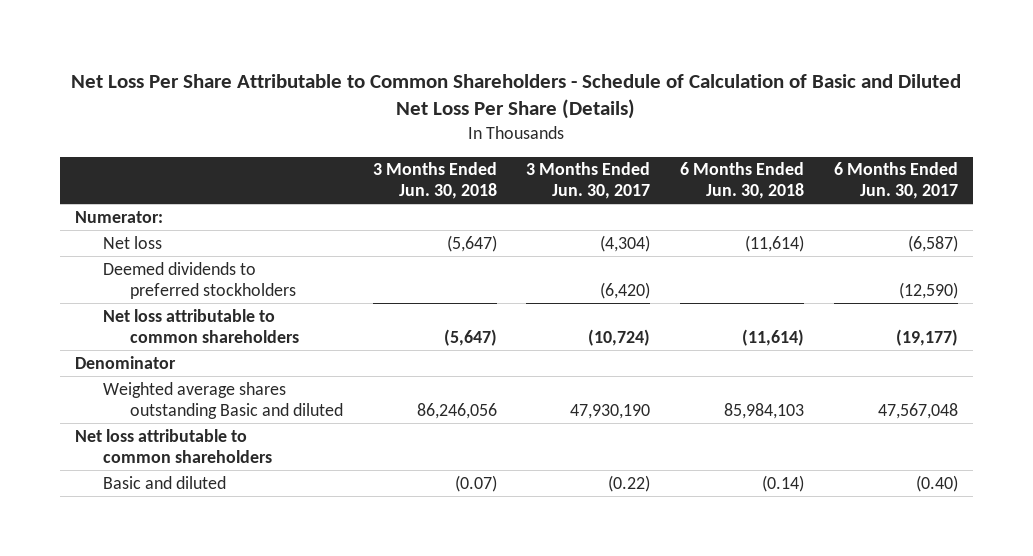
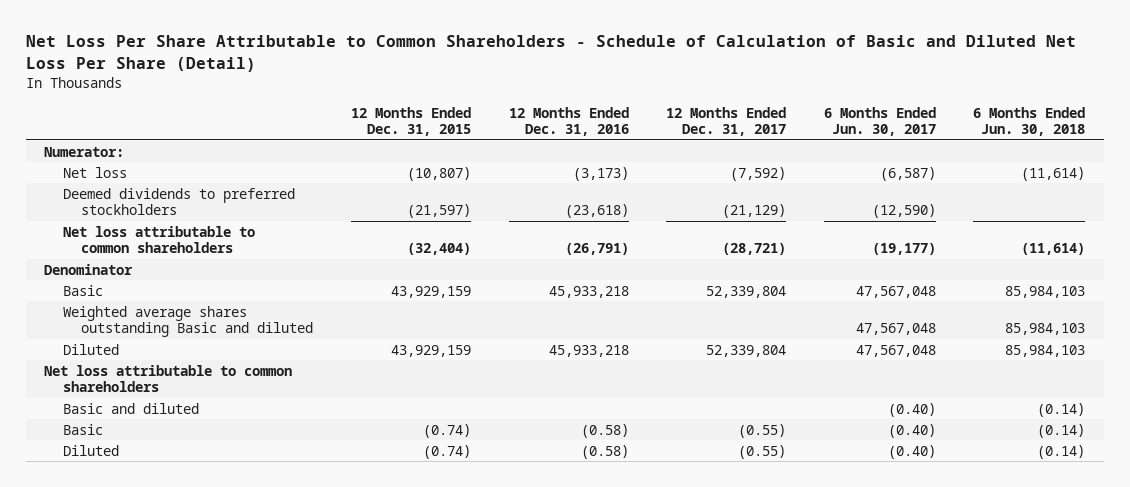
[71,73,962,120] Net Loss Per Share Attributable to Common Shareholders - Schedule of Calculation of Basic and Diluted Net Loss Per Share (Details) -> [25,35,1076,73] Net Loss Per Share Attributable to Common Shareholders - Schedule of Calculation of Basic and Diluted Net Loss Per Share (Detail)
[372,162,497,200] 3 Months Ended Jun. 30, 2018 -> none
[526,162,651,200] 3 Months Ended Jun. 30, 2017 -> none
none -> [351,106,472,137] 12 Months Ended Dec. 31, 2015
none -> [508,106,629,137] 12 Months Ended Dec. 31, 2016
none -> [666,106,787,137] 12 Months Ended Dec. 31, 2017
none -> [62,284,103,296] Basic
none -> [62,343,119,355] Diluted
none -> [62,423,103,435] Basic
none -> [62,444,119,456] Diluted

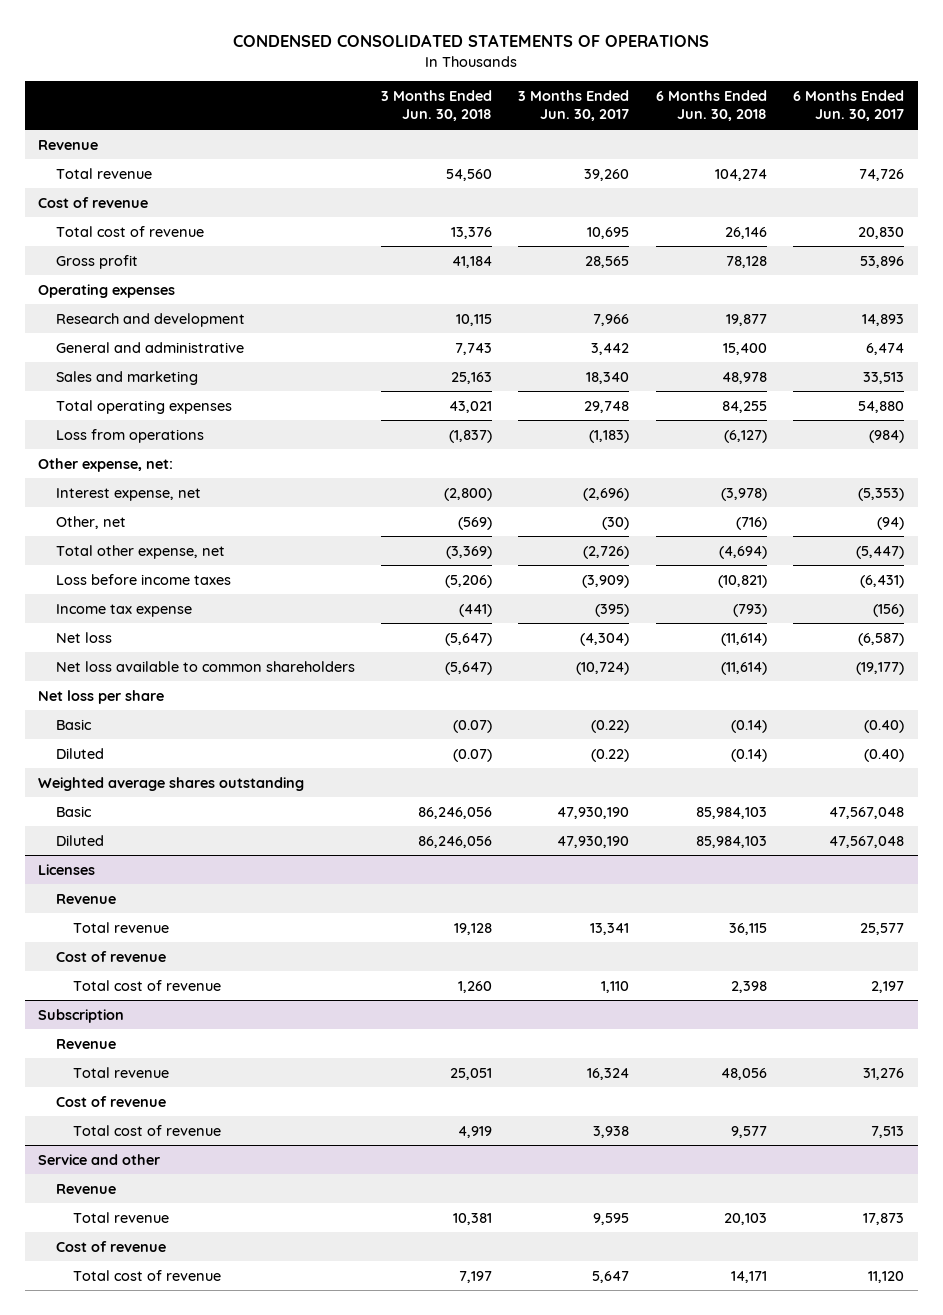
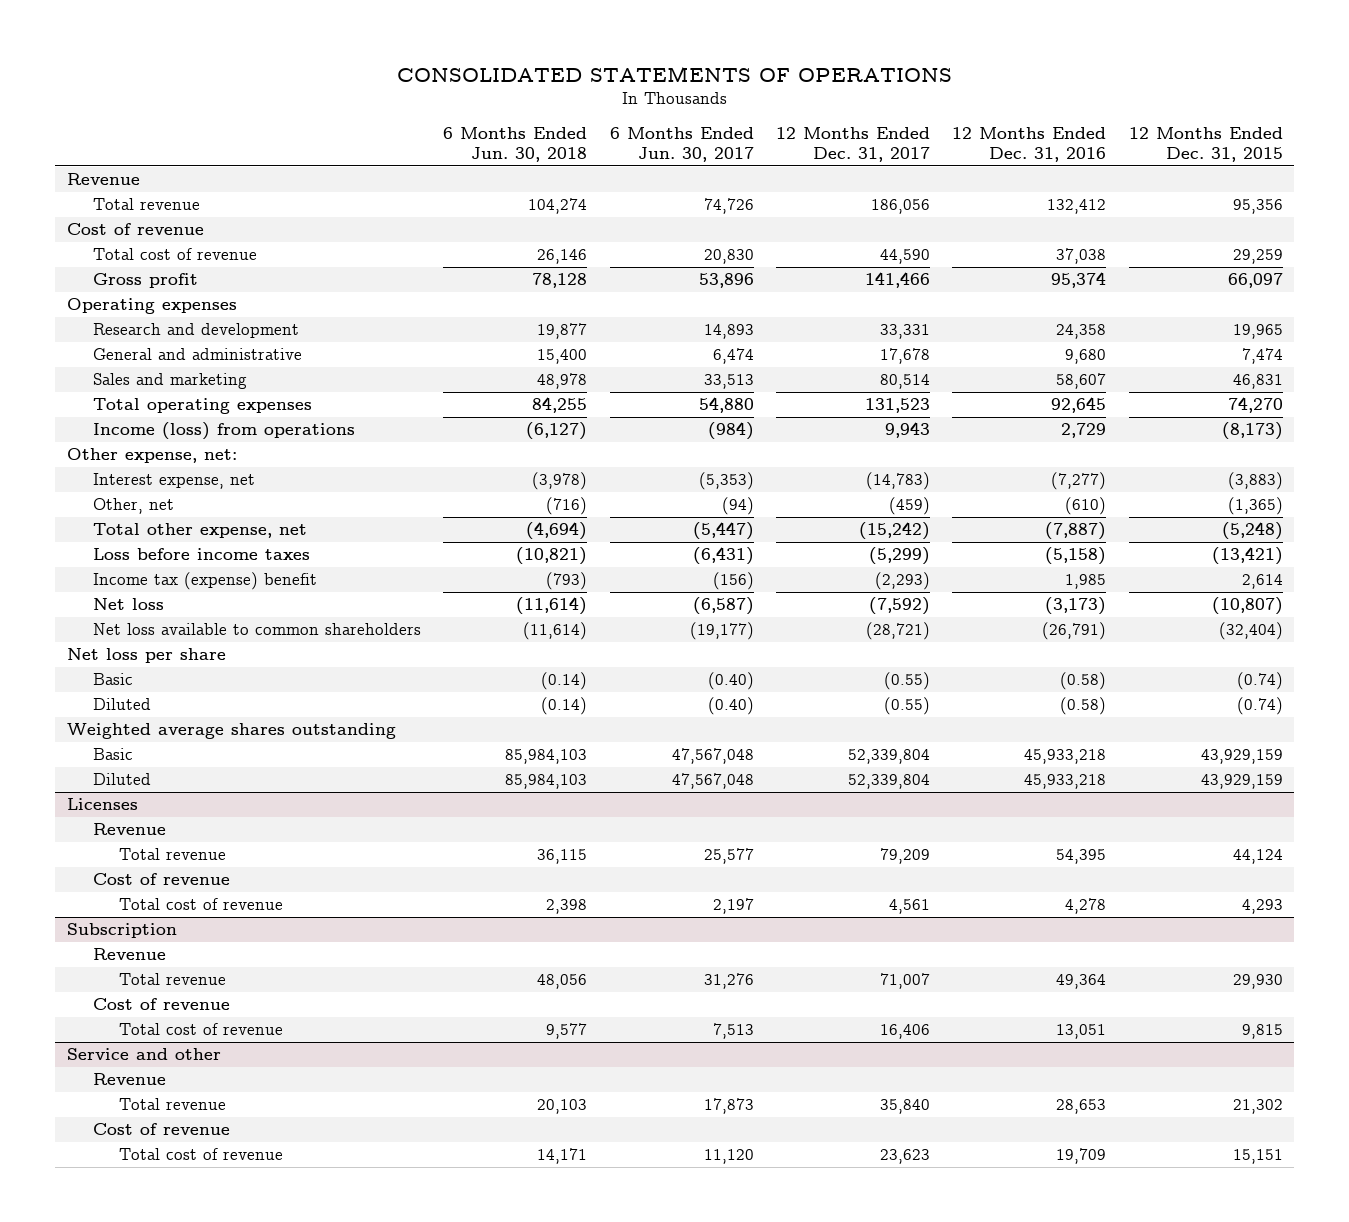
[233,34,710,48] CONDENSED CONSOLIDATED STATEMENTS OF OPERATIONS -> [396,65,952,82] CONSOLIDATED STATEMENTS OF OPERATIONS
[381,90,493,122] 3 Months Ended Jun. 30, 2018 -> none
[518,90,630,122] 3 Months Ended Jun. 30, 2017 -> none
none -> [775,127,930,163] 12 Months Ended Dec. 31, 2017
none -> [952,127,1107,163] 12 Months Ended Dec. 31, 2016
none -> [1128,127,1283,163] 12 Months Ended Dec. 31, 2015
[55,428,204,443] Loss from operations -> [92,422,355,441] Income (loss) from operations
[55,603,192,617] Income tax expense -> [92,572,317,591] Income tax (expense) benefit

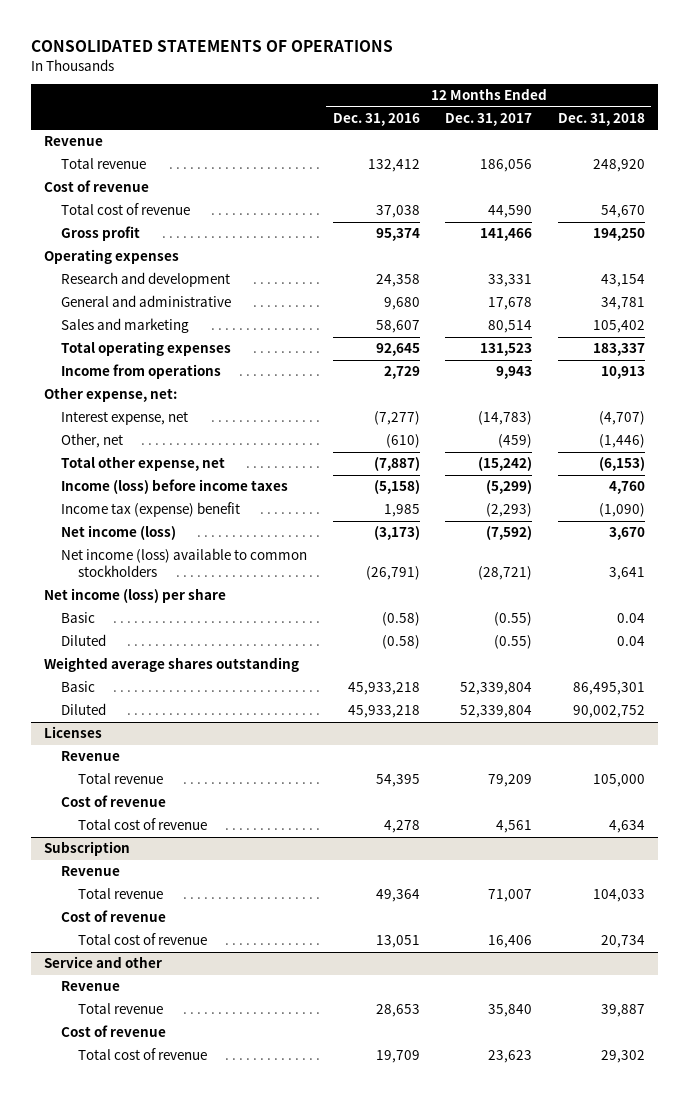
[443,127,588,163] 6 Months Ended Jun. 30, 2018 -> none
[609,127,754,163] 6 Months Ended Jun. 30, 2017 -> none
[1128,127,1283,163] 12 Months Ended Dec. 31, 2015 -> none
none -> [557,112,645,126] Dec. 31, 2018
[92,422,355,441] Income (loss) from operations -> [61,364,222,380] Income from operations
[92,548,310,561] Loss before income taxes -> [61,479,289,495] Income (loss) before income taxes
[92,598,164,611] Net loss -> [61,525,177,541] Net income (loss)
[92,623,421,636] Net loss available to common shareholders -> [61,548,308,578] Net income (loss) available to common stockholders
[66,648,226,664] Net loss per share -> [44,588,227,604] Net income (loss) per share

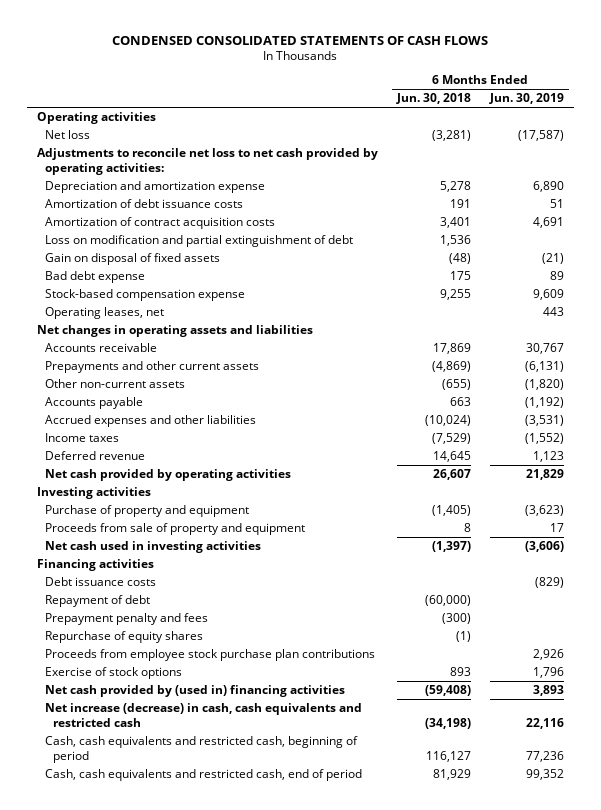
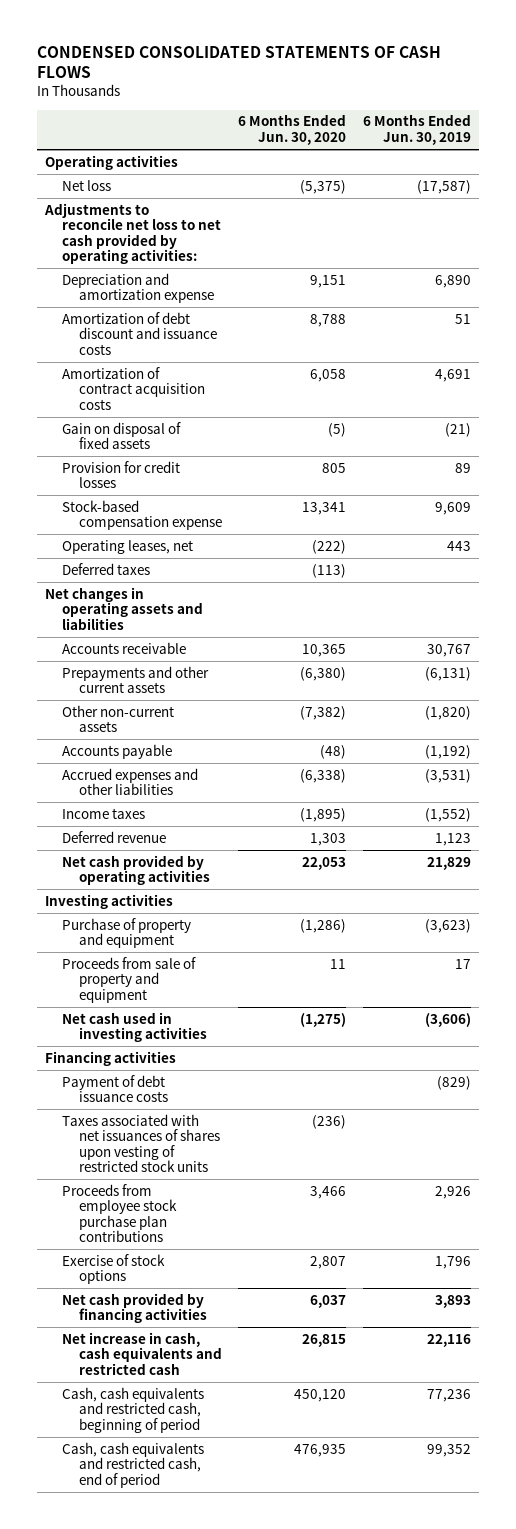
[395,93,471,105] Jun. 30, 2018 -> none
none -> [238,114,347,145] 6 Months Ended Jun. 30, 2020
[44,198,243,208] Amortization of debt issuance costs -> [62,311,218,355] Amortization of debt discount and issuance costs
[44,234,353,247] Loss on modification and partial extinguishment of debt -> none
[44,270,145,283] Bad debt expense -> [62,460,181,489] Provision for credit losses
none -> [62,562,151,575] Deferred taxes
[44,594,150,607] Repayment of debt -> none
[44,612,208,625] Prepayment penalty and fees -> none
[44,630,203,643] Repurchase of equity shares -> none
[44,576,156,586] Debt issuance costs -> [62,1074,169,1103] Payment of debt issuance costs
none -> [62,1113,221,1173] Taxes associated with net issuances of shares upon vesting of restricted stock units
[44,684,345,697] Net cash provided by (used in) financing activities -> [62,1292,208,1324] Net cash provided by financing activities
[44,702,362,727] Net increase (decrease) in cash, cash equivalents and restricted cash -> [62,1331,223,1375] Net increase in cash, cash equivalents and restricted cash

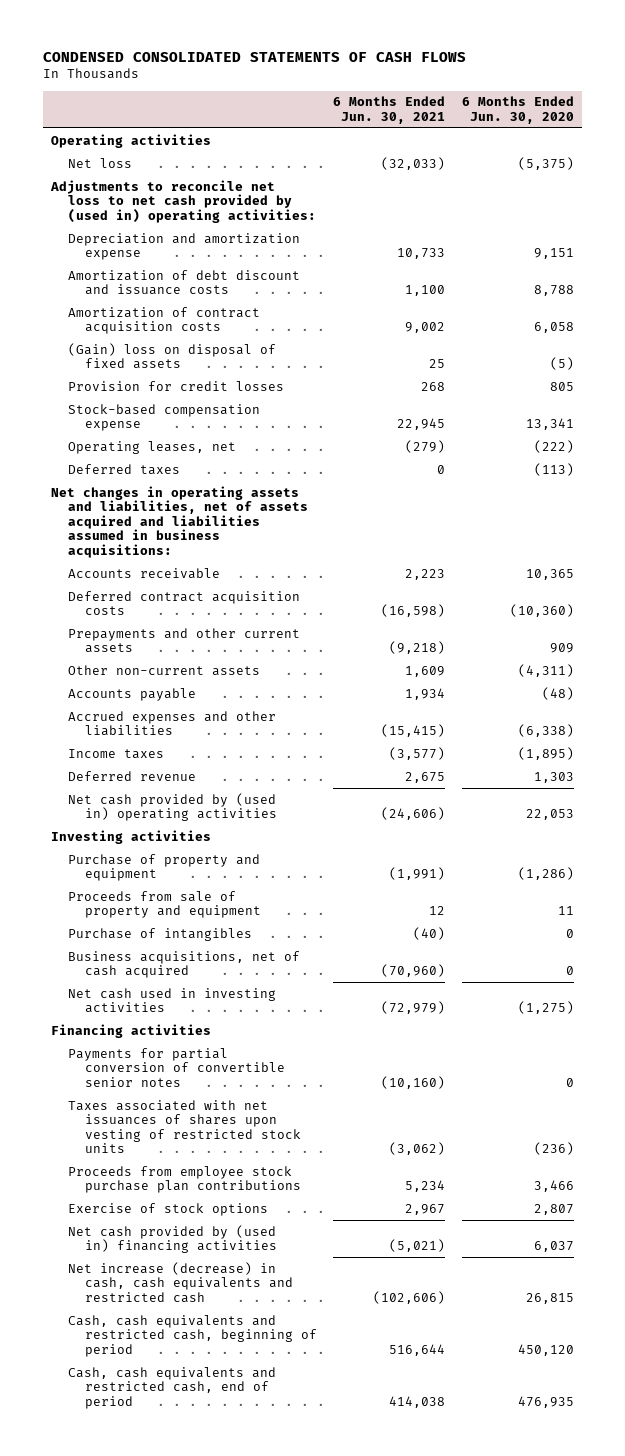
[362,114,471,145] 6 Months Ended Jun. 30, 2019 -> none
none -> [333,96,446,124] 6 Months Ended Jun. 30, 2021
[44,202,222,265] Adjustments to reconcile net loss to net cash provided by operating activities: -> [49,179,317,223] Adjustments to reconcile net loss to net cash provided by (used in) operating activities:
[62,421,182,450] Gain on disposal of fixed assets -> [68,342,277,370] (Gain) loss on disposal of fixed assets
[45,586,204,630] Net changes in operating assets and liabilities -> [50,485,309,558] Net changes in operating assets and liabilities, net of assets acquired and liabilities assumed in business acquisitions:
none -> [68,590,301,616] Deferred contract acquisition costs
[300,666,347,681] (6,380) -> [549,643,574,654] 909
[300,705,347,720] (7,382) -> [517,663,574,677] (4,311)
[62,854,211,886] Net cash provided by operating activities -> [68,792,278,822] Net cash provided by (used in) operating activities
none -> [68,927,253,941] Purchase of intangibles
none -> [68,950,301,979] Business acquisitions, net of cash acquired
[62,1074,169,1103] Payment of debt issuance costs -> none
none -> [68,1047,286,1087] Payments for partial conversion of convertible senior notes
[62,1292,208,1324] Net cash provided by financing activities -> [68,1224,278,1254] Net cash provided by (used in) financing activities
[62,1331,223,1375] Net increase in cash, cash equivalents and restricted cash -> [68,1261,294,1303] Net increase (decrease) in cash, cash equivalents and restricted cash

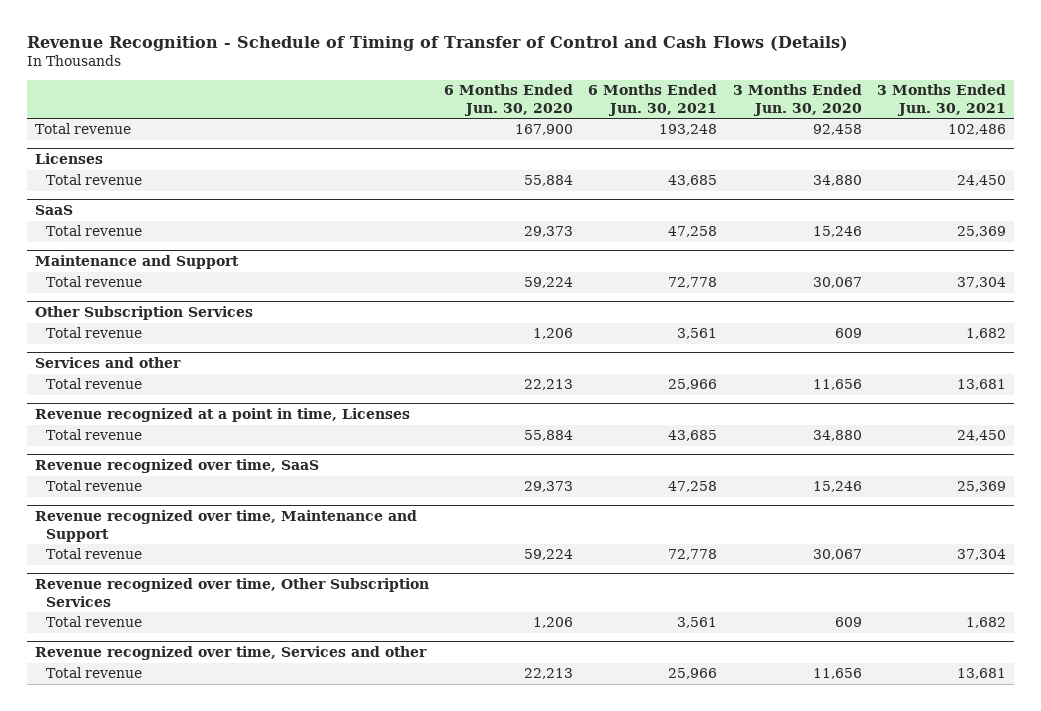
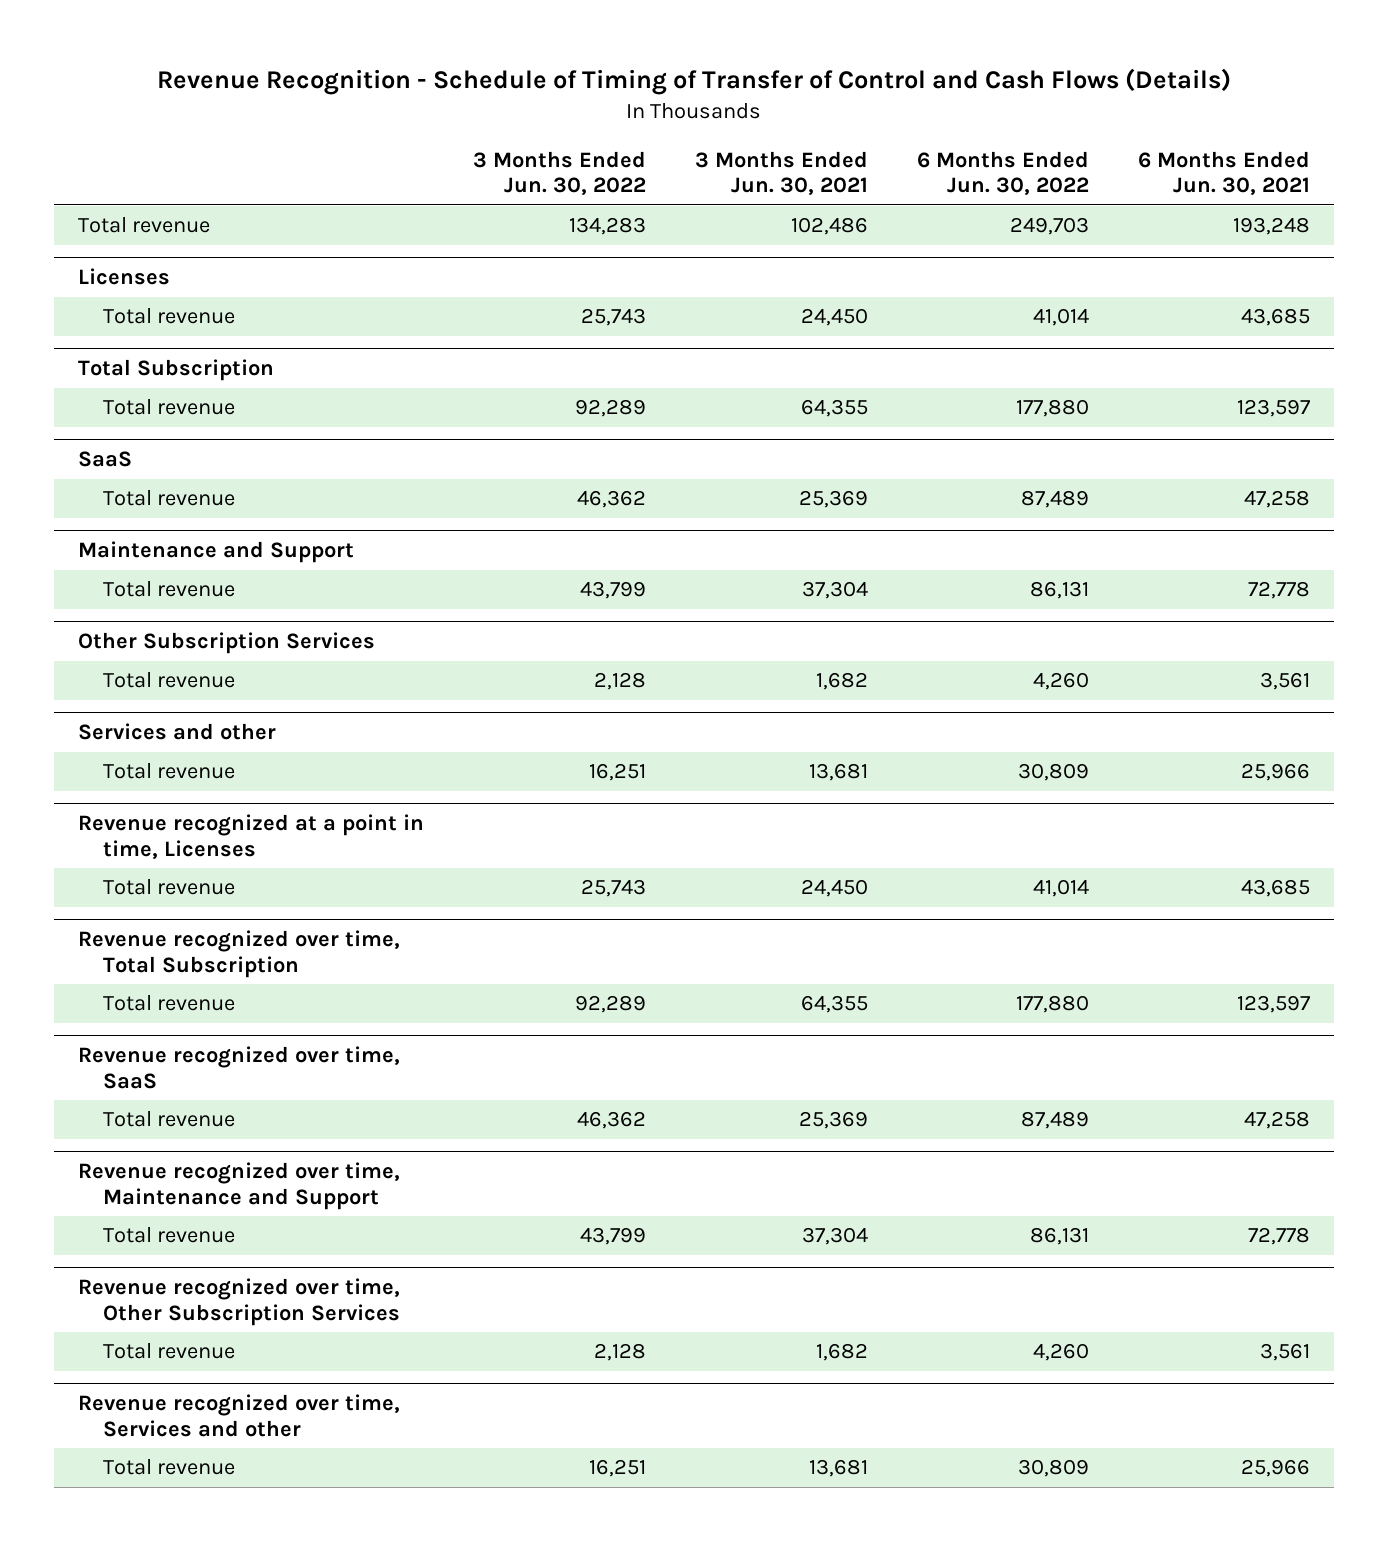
[444,84,574,116] 6 Months Ended Jun. 30, 2020 -> none
[732,84,862,116] 3 Months Ended Jun. 30, 2020 -> none
none -> [473,150,647,196] 3 Months Ended Jun. 30, 2022
none -> [916,150,1089,196] 6 Months Ended Jun. 30, 2022
none -> [78,359,275,382] Total Subscription
none -> [102,399,235,416] Total revenue
none -> [78,930,401,978] Revenue recognized over time, Total Subscription
none -> [102,995,235,1012] Total revenue

